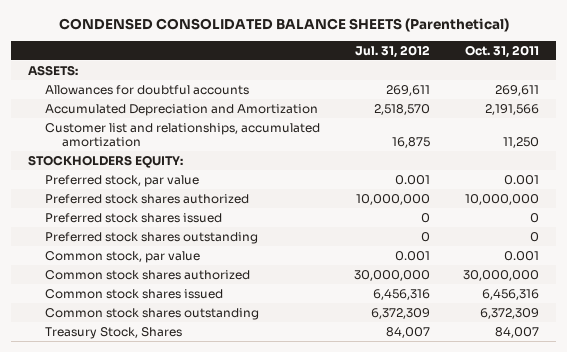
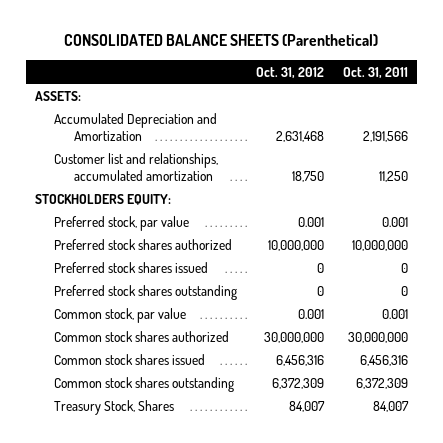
[58,18,509,33] CONDENSED CONSOLIDATED BALANCE SHEETS (Parenthetical) -> [64,34,379,47] CONSOLIDATED BALANCE SHEETS (Parenthetical)
[354,44,430,58] Jul. 31, 2012 -> none
none -> [256,66,325,79] Oct. 31, 2012
[44,84,249,95] Allowances for doubtful accounts -> none

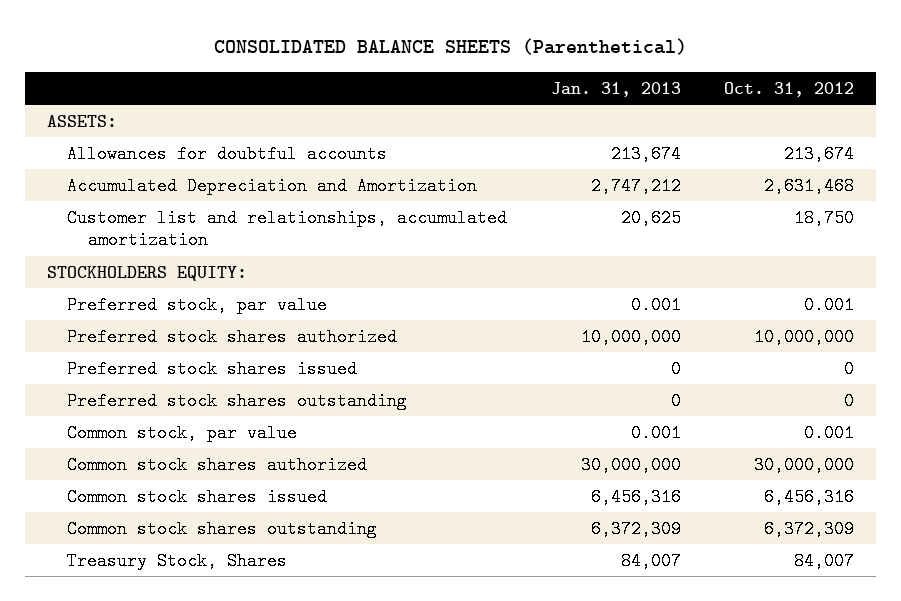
[342,66,408,79] Oct. 31, 2011 -> none
none -> [550,81,681,97] Jan. 31, 2013
none -> [67,144,388,163] Allowances for doubtful accounts

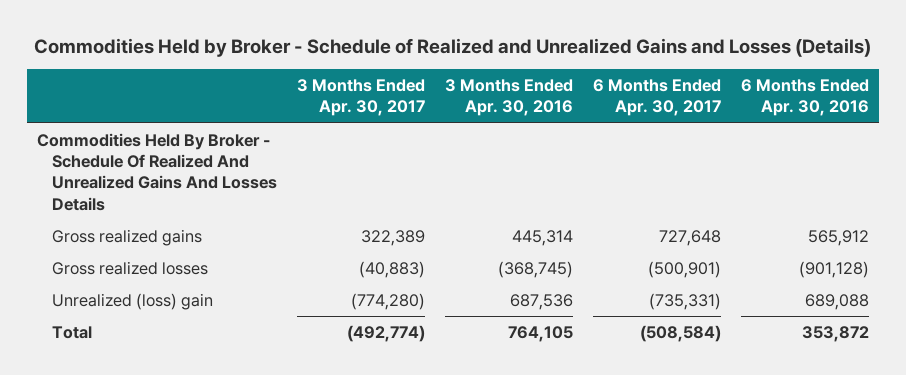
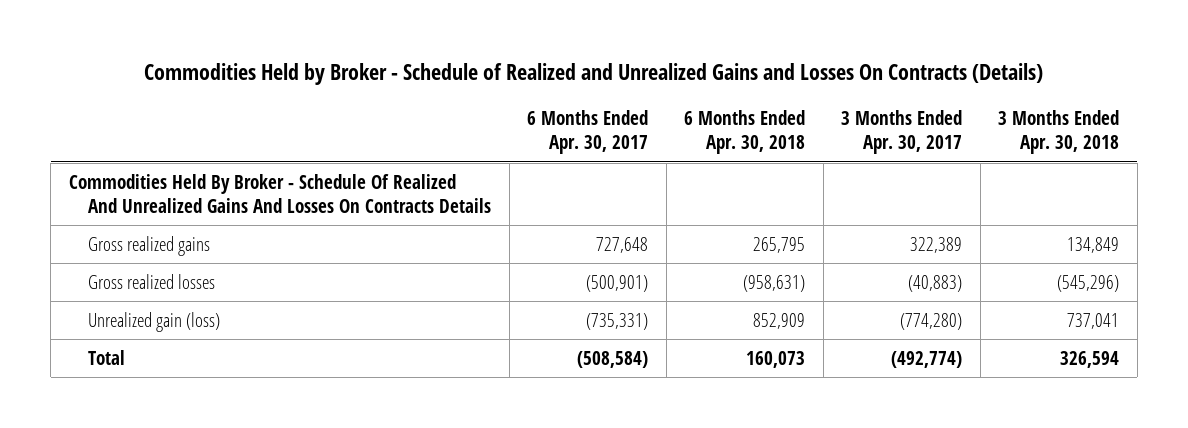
[33,37,871,57] Commodities Held by Broker - Schedule of Realized and Unrealized Gains and Losses (Details) -> [143,63,1043,86] Commodities Held by Broker - Schedule of Realized and Unrealized Gains and Losses On Contracts (Details)
[444,79,573,117] 3 Months Ended Apr. 30, 2016 -> none
[740,79,869,117] 6 Months Ended Apr. 30, 2016 -> none
none -> [684,109,806,155] 6 Months Ended Apr. 30, 2018
none -> [998,109,1120,155] 3 Months Ended Apr. 30, 2018
[37,132,278,211] Commodities Held By Broker - Schedule Of Realized And Unrealized Gains And Losses Details -> [68,173,492,214] Commodities Held By Broker - Schedule Of Realized And Unrealized Gains And Losses On Contracts Details
[52,292,214,310] Unrealized (loss) gain -> [88,311,221,332] Unrealized gain (loss)

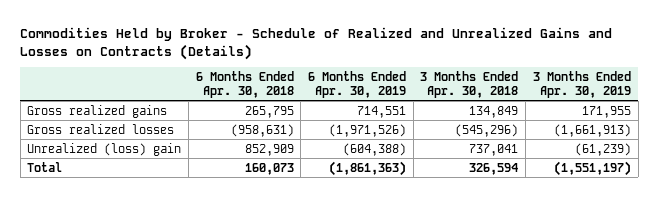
[143,63,1043,86] Commodities Held by Broker - Schedule of Realized and Unrealized Gains and Losses On Contracts (Details) -> [20,26,613,60] Commodities Held by Broker - Schedule of Realized and Unrealized Gains and Losses on Contracts (Details)
[527,109,649,155] 6 Months Ended Apr. 30, 2017 -> none
[841,109,963,155] 3 Months Ended Apr. 30, 2017 -> none
none -> [308,71,407,98] 6 Months Ended Apr. 30, 2019
none -> [532,71,631,98] 3 Months Ended Apr. 30, 2019
[68,173,492,214] Commodities Held By Broker - Schedule Of Realized And Unrealized Gains And Losses On Contracts Details -> none
[88,311,221,332] Unrealized gain (loss) -> [27,142,182,156] Unrealized (loss) gain

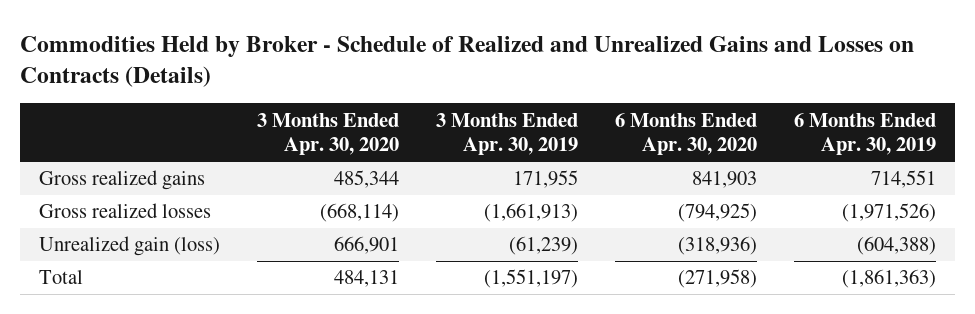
[195,71,294,98] 6 Months Ended Apr. 30, 2018 -> none
[420,71,519,98] 3 Months Ended Apr. 30, 2018 -> none
none -> [256,112,399,156] 3 Months Ended Apr. 30, 2020
none -> [614,112,757,156] 6 Months Ended Apr. 30, 2020
[27,142,182,156] Unrealized (loss) gain -> [38,236,220,257] Unrealized gain (loss)

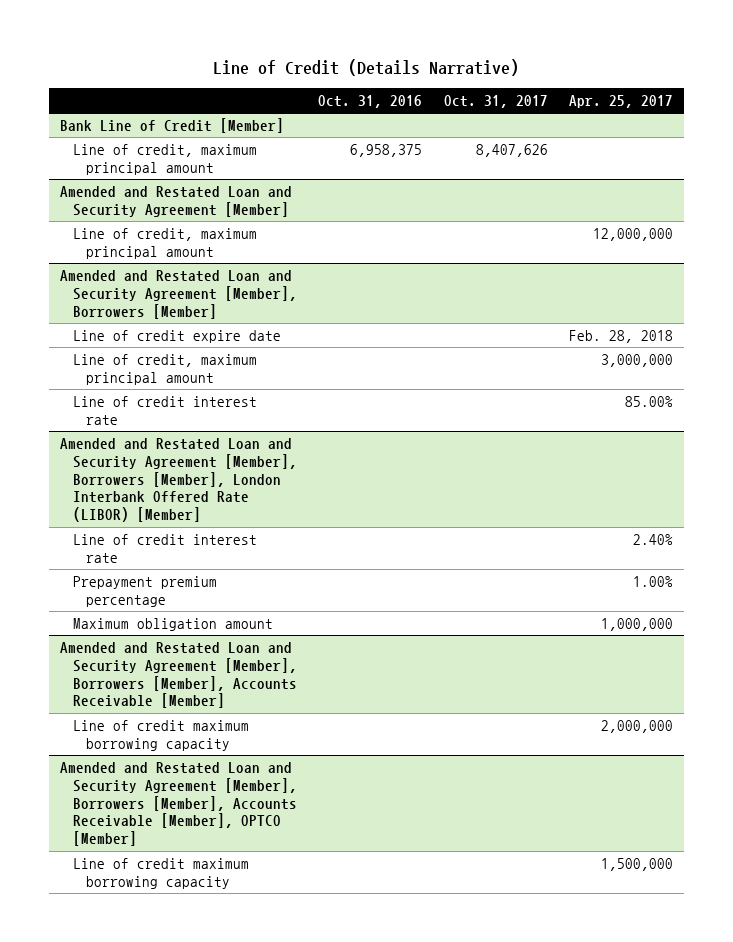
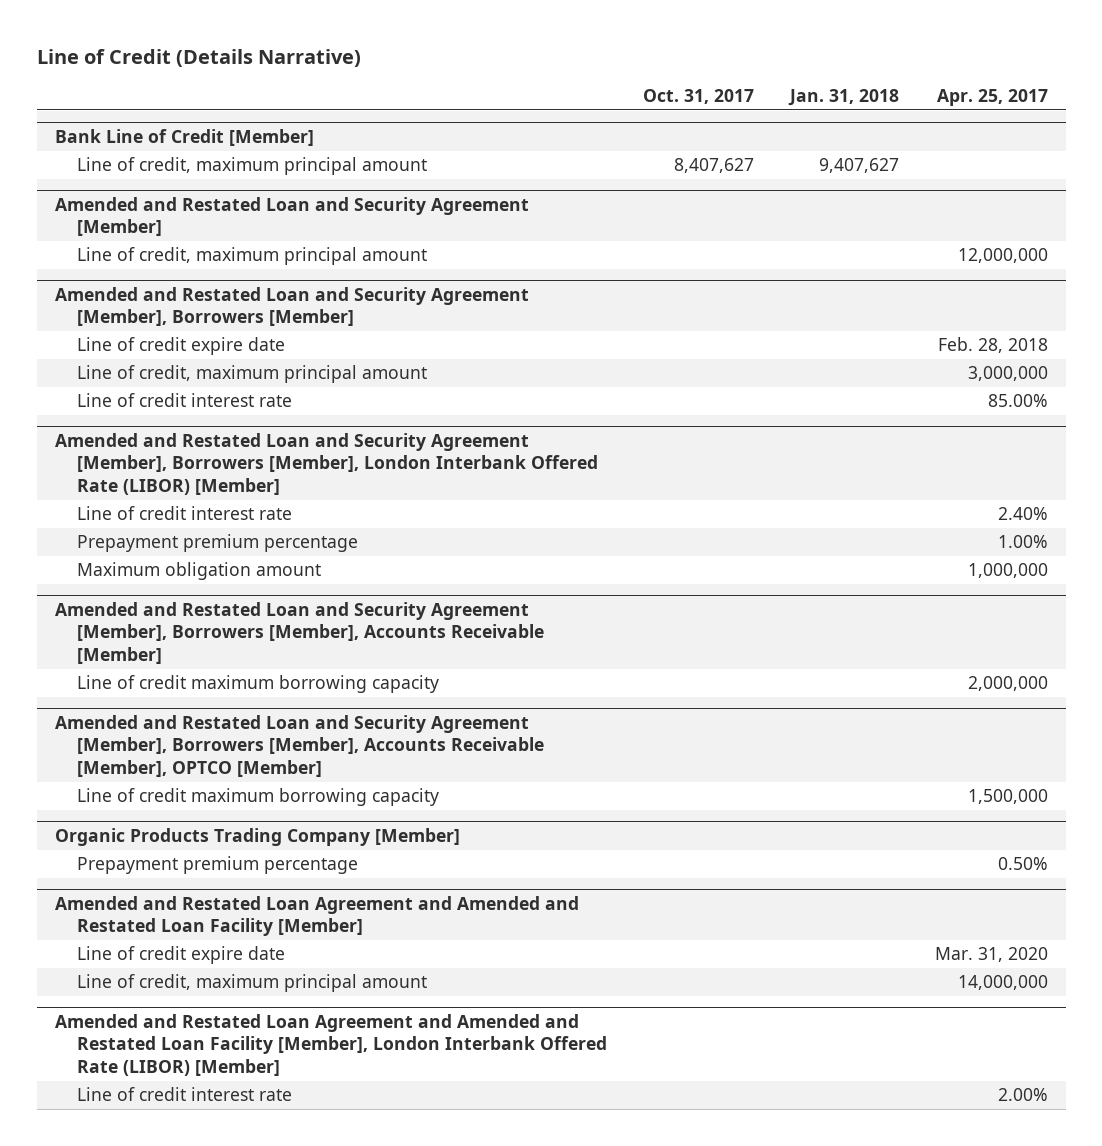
[318,94,423,108] Oct. 31, 2016 -> none
none -> [787,88,899,106] Jan. 31, 2018
[475,144,548,158] 8,407,626 -> [673,158,754,174] 8,407,627
none -> [54,827,460,846] Organic Products Trading Company [Member]
none -> [77,856,359,875] Prepayment premium percentage
none -> [54,895,579,937] Amended and Restated Loan Agreement and Amended and Restated Loan Facility [Member]
none -> [77,946,286,965] Line of credit expire date
none -> [77,974,428,993] Line of credit, maximum principal amount
none -> [54,1013,608,1076] Amended and Restated Loan Agreement and Amended and Restated Loan Facility [Member], London Interbank Offered Rate (LIBOR) [Member]
none -> [77,1087,293,1102] Line of credit interest rate

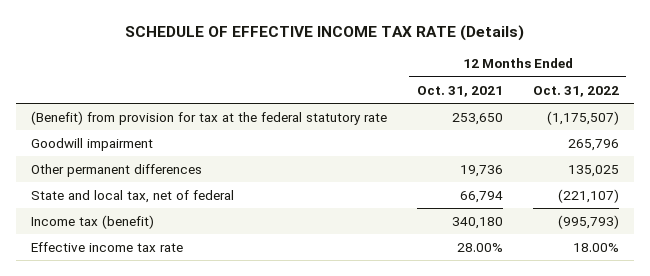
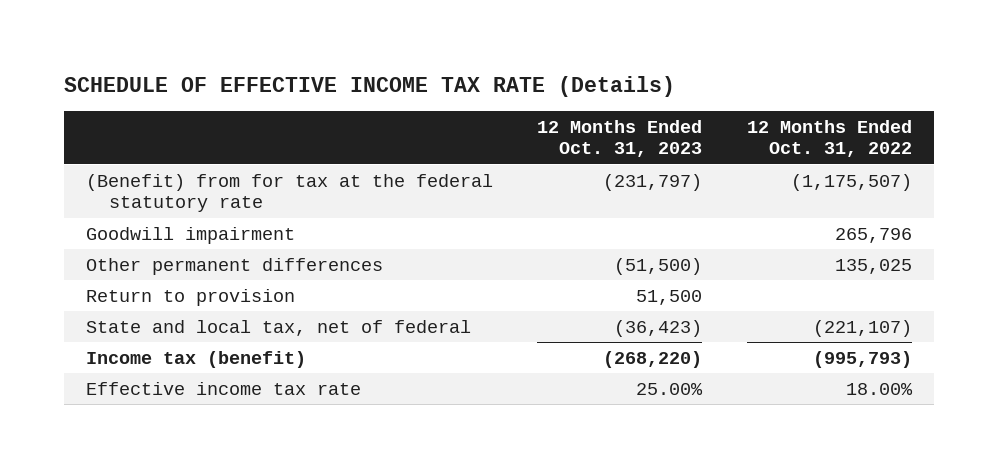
[416,85,503,97] Oct. 31, 2021 -> none
none -> [537,119,703,158] 12 Months Ended Oct. 31, 2023
[30,110,387,125] (Benefit) from provision for tax at the federal statutory rate -> [85,173,493,213] (Benefit) from for tax at the federal statutory rate
none -> [85,288,295,306] Return to provision

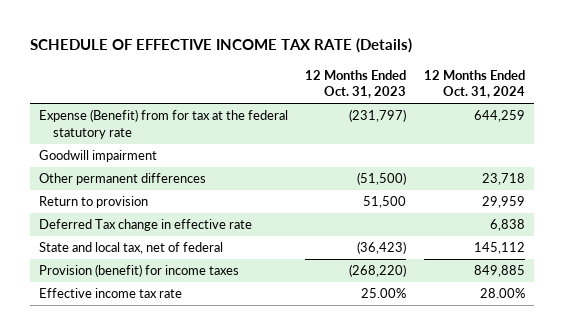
[746,119,912,158] 12 Months Ended Oct. 31, 2022 -> none
none -> [424,69,526,99] 12 Months Ended Oct. 31, 2024
[85,173,493,213] (Benefit) from for tax at the federal statutory rate -> [38,109,288,140] Expense (Benefit) from for tax at the federal statutory rate
none -> [38,219,252,232] Deferred Tax change in effective rate
[85,350,306,368] Income tax (benefit) -> [38,264,239,278] Provision (benefit) for income taxes

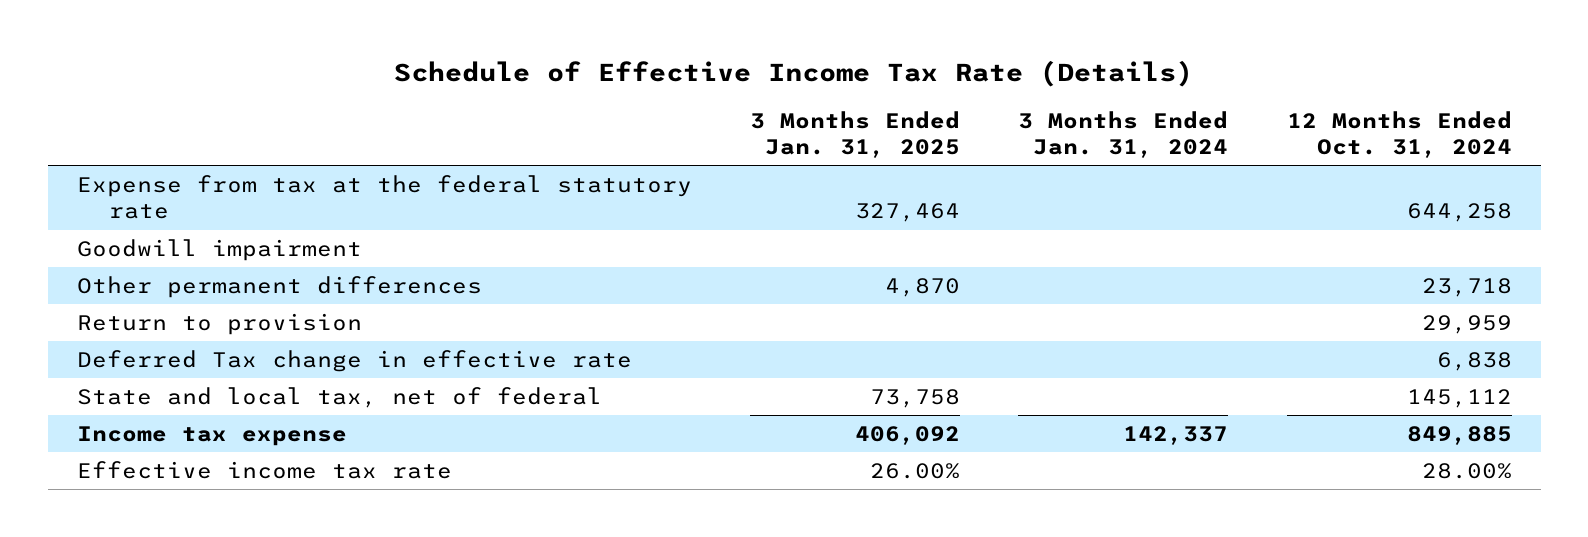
[29,38,412,54] SCHEDULE OF EFFECTIVE INCOME TAX RATE (Details) -> [394,59,1194,87] Schedule of Effective Income Tax Rate (Details)
[305,69,407,99] 12 Months Ended Oct. 31, 2023 -> none
none -> [749,110,960,159] 3 Months Ended Jan. 31, 2025
none -> [1018,110,1229,159] 3 Months Ended Jan. 31, 2024
[38,109,288,140] Expense (Benefit) from for tax at the federal statutory rate -> [76,175,692,220] Expense from tax at the federal statutory rate
[474,110,526,123] 644,259 -> [1406,203,1512,223] 644,258
[38,264,239,278] Provision (benefit) for income taxes -> [76,426,347,447] Income tax expense

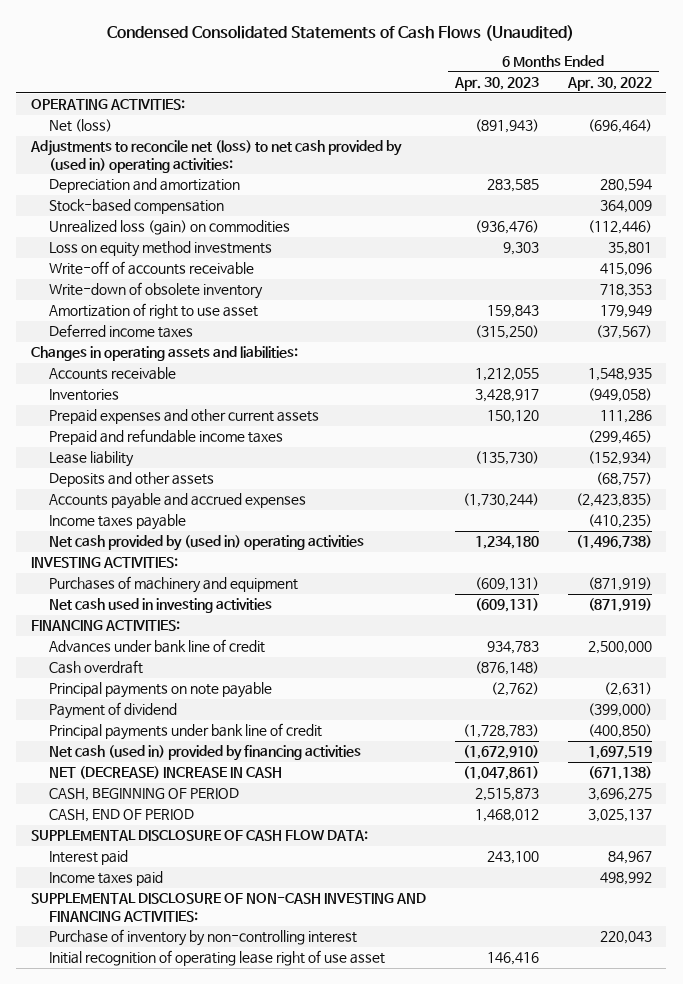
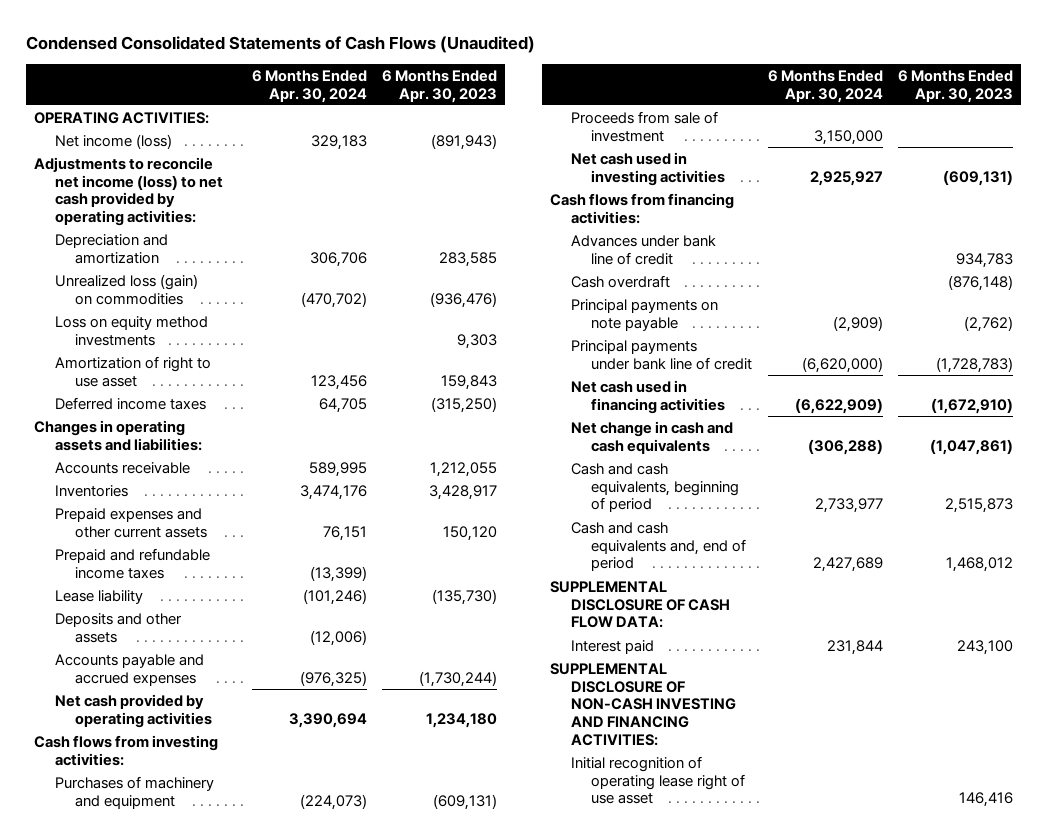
[566,77,652,92] Apr. 30, 2022 -> none
none -> [251,69,367,103] 6 Months Ended Apr. 30, 2024
[48,119,112,133] Net (loss) -> [54,133,172,149] Net income (loss)
[29,140,402,173] Adjustments to reconcile net (loss) to net cash provided by (used in) operating activities: -> [33,156,223,227] Adjustments to reconcile net income (loss) to net cash provided by operating activities:
[48,199,224,215] Stock-based compensation -> none
[48,261,254,276] Write-off of accounts receivable -> none
[48,282,263,300] Write-down of obsolete inventory -> none
[48,514,186,531] Income taxes payable -> none
[48,535,364,552] Net cash provided by (used in) operating activities -> [54,693,213,728] Net cash provided by operating activities
[30,557,178,569] INVESTING ACTIVITIES: -> [33,734,218,766] Cash flows from investing activities:
none -> [570,110,718,142] Proceeds from sale of investment
[30,620,180,632] FINANCING ACTIVITIES: -> [549,192,734,224] Cash flows from financing activities:
[48,702,177,720] Payment of dividend -> none
[48,745,361,762] Net cash (used in) provided by financing activities -> [570,379,726,414] Net cash used in financing activities
[48,766,282,780] NET (DECREASE) INCREASE IN CASH -> [570,420,733,454] Net change in cash and cash equivalents
[48,788,239,802] CASH, BEGINNING OF PERIOD -> [570,462,740,513] Cash and cash equivalents, beginning of period
[48,809,194,823] CASH, END OF PERIOD -> [570,521,747,572] Cash and cash equivalents and, end of period
[48,871,163,887] Income taxes paid -> none
[48,929,357,947] Purchase of inventory by non-controlling interest -> none

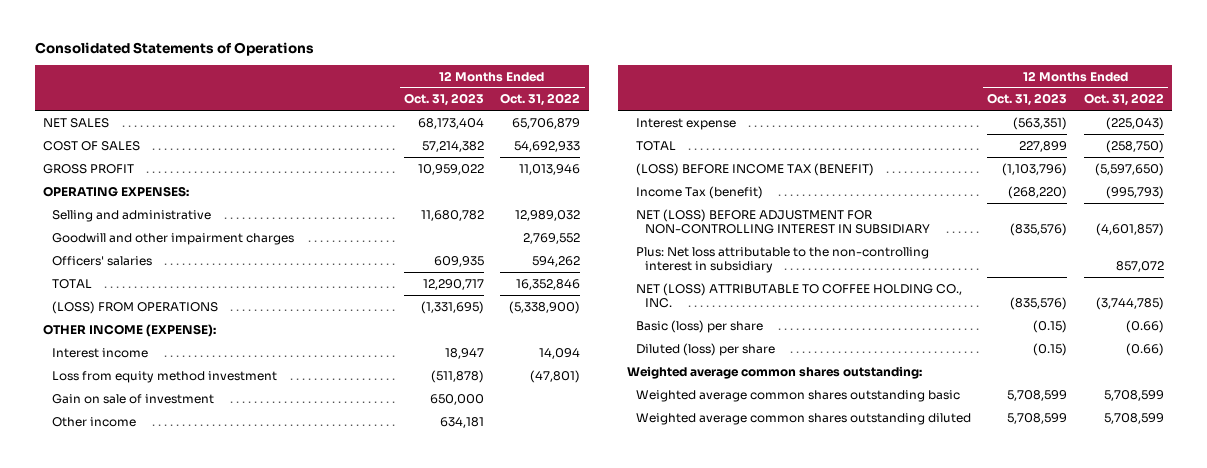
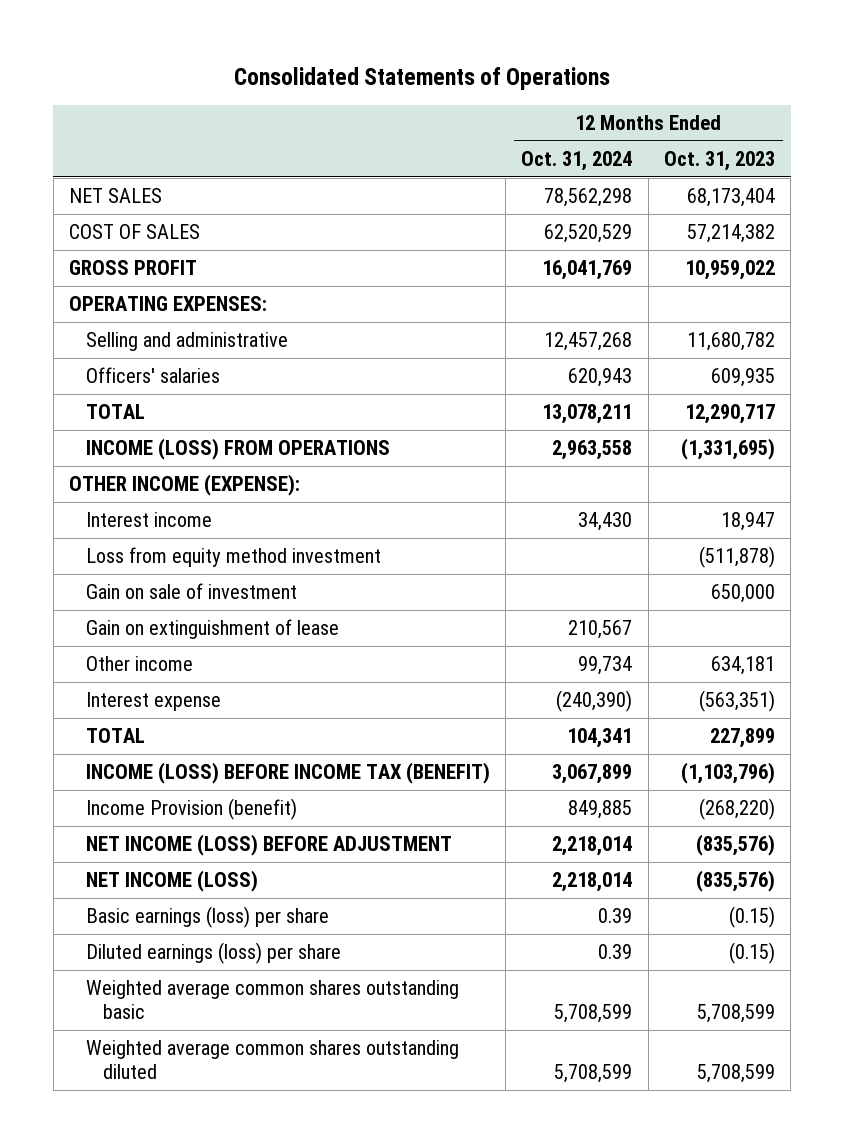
[500,93,581,107] Oct. 31, 2022 -> none
none -> [521,151,633,172] Oct. 31, 2024
[52,232,295,245] Goodwill and other impairment charges -> none
[52,300,219,314] (LOSS) FROM OPERATIONS -> [86,438,391,461] INCOME (LOSS) FROM OPERATIONS
none -> [86,619,340,640] Gain on extinguishment of lease
[635,246,929,274] Plus: Net loss attributable to the non-controlling interest in subsidiary -> none
[626,365,922,379] Weighted average common shares outstanding: -> none
[635,162,874,176] (LOSS) BEFORE INCOME TAX (BENEFIT) -> [86,762,491,785] INCOME (LOSS) BEFORE INCOME TAX (BENEFIT)
[635,185,763,199] Income Tax (benefit) -> [86,798,298,821] Income Provision (benefit)
[635,208,930,235] NET (LOSS) BEFORE ADJUSTMENT FOR NON-CONTROLLING INTEREST IN SUBSIDIARY -> [86,834,453,857] NET INCOME (LOSS) BEFORE ADJUSTMENT
[635,282,962,309] NET (LOSS) ATTRIBUTABLE TO COFFEE HOLDING CO., INC. -> [86,870,259,893] NET INCOME (LOSS)
[635,319,763,333] Basic (loss) per share -> [86,906,330,929] Basic earnings (loss) per share
[635,342,775,356] Diluted (loss) per share -> [86,942,342,965] Diluted earnings (loss) per share

